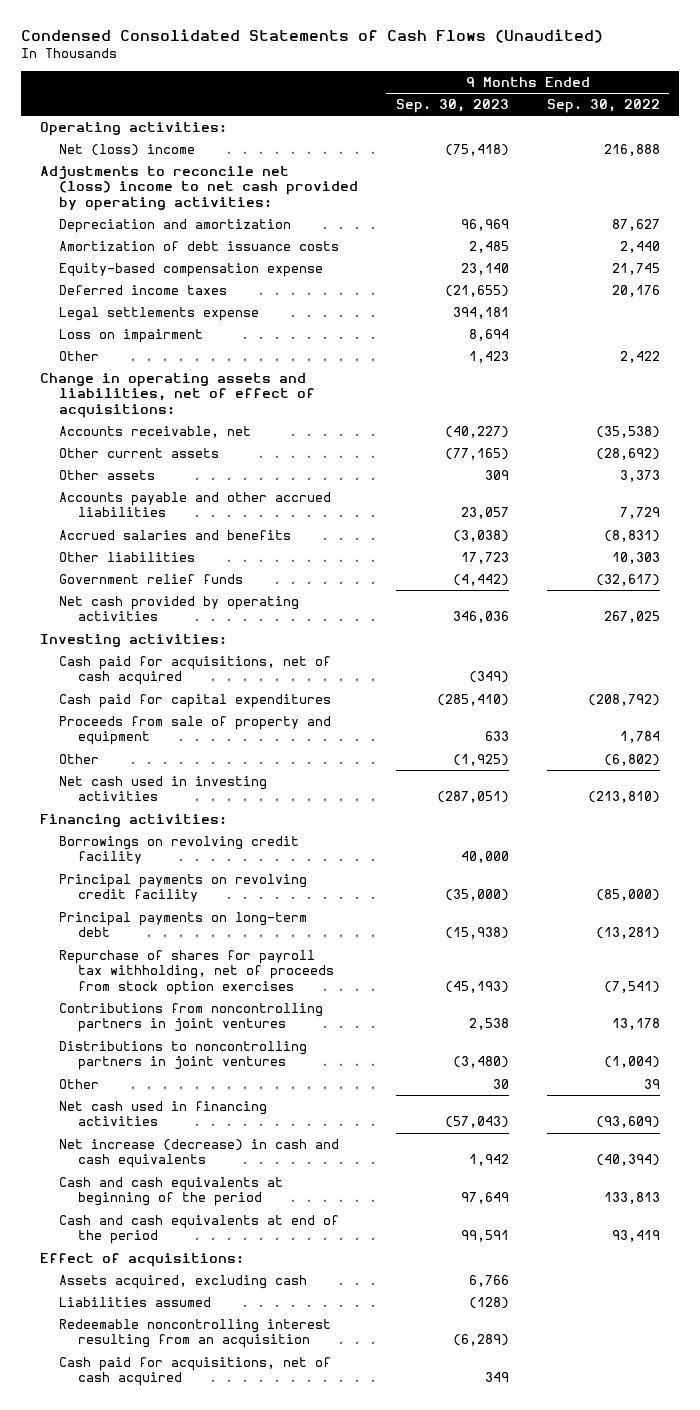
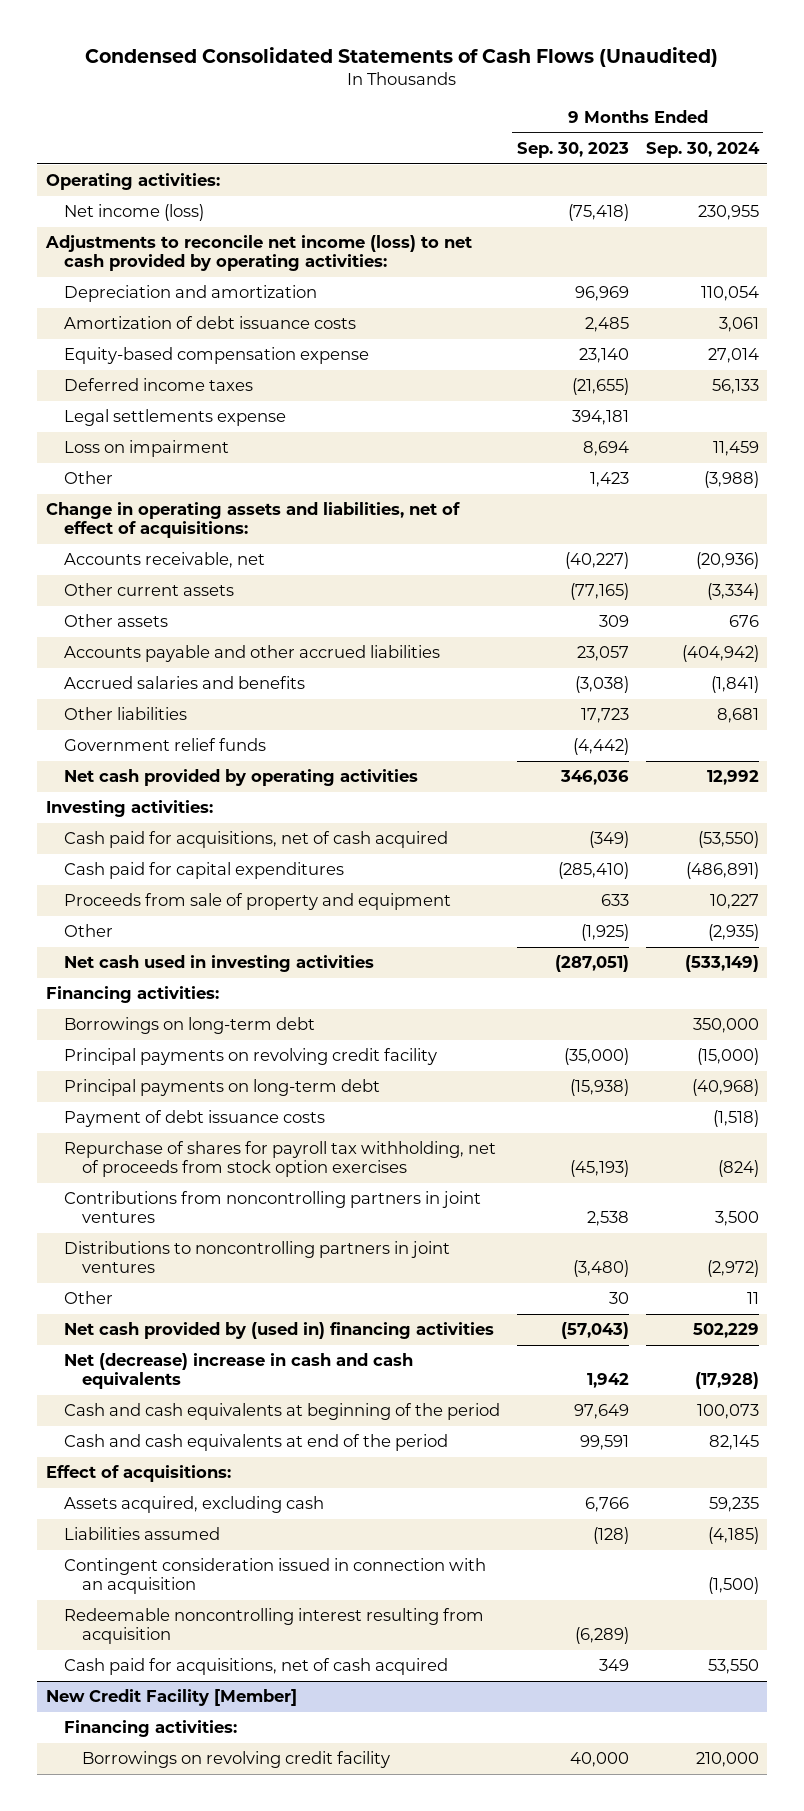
[546,98,660,113] Sep. 30, 2022 -> none
none -> [645,141,760,158] Sep. 30, 2024
[58,143,195,156] Net (loss) income -> [63,204,204,222] Net income (loss)
[40,165,358,211] Adjustments to reconcile net (loss) income to net cash provided by operating activities: -> [44,235,472,272] Adjustments to reconcile net income (loss) to net cash provided by operating activities:
[58,835,299,865] Borrowings on revolving credit facility -> none
none -> [63,1017,315,1035] Borrowings on long-term debt
none -> [63,1110,325,1128] Payment of debt issuance costs
[58,1100,267,1127] Net cash used in financing activities -> [63,1322,494,1340] Net cash provided by (used in) financing activities
[58,1138,339,1169] Net increase (decrease) in cash and cash equivalents -> [63,1353,413,1390] Net (decrease) increase in cash and cash equivalents
none -> [63,1558,486,1595] Contingent consideration issued in connection with an acquisition
[58,1318,331,1349] Redeemable noncontrolling interest resulting from an acquisition -> [63,1608,484,1645] Redeemable noncontrolling interest resulting from acquisition
none -> [45,1689,297,1707] New Credit Facility [Member]
none -> [63,1720,237,1738] Financing activities:
none -> [81,1751,390,1769] Borrowings on revolving credit facility

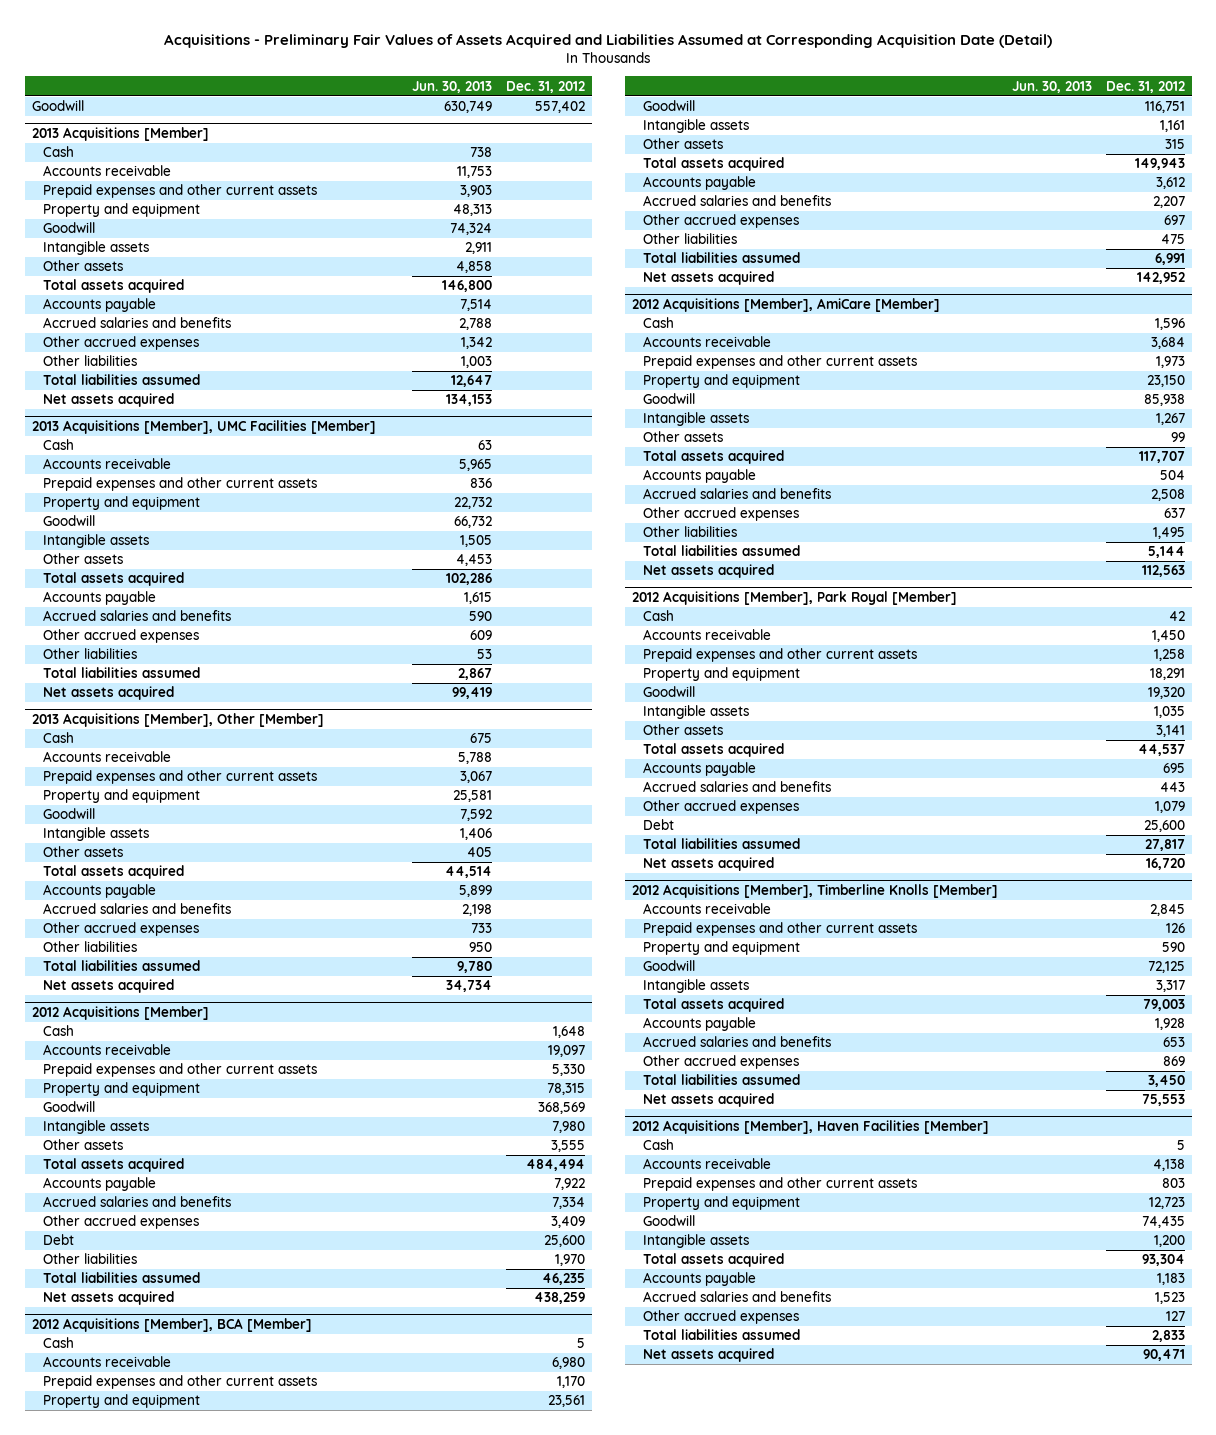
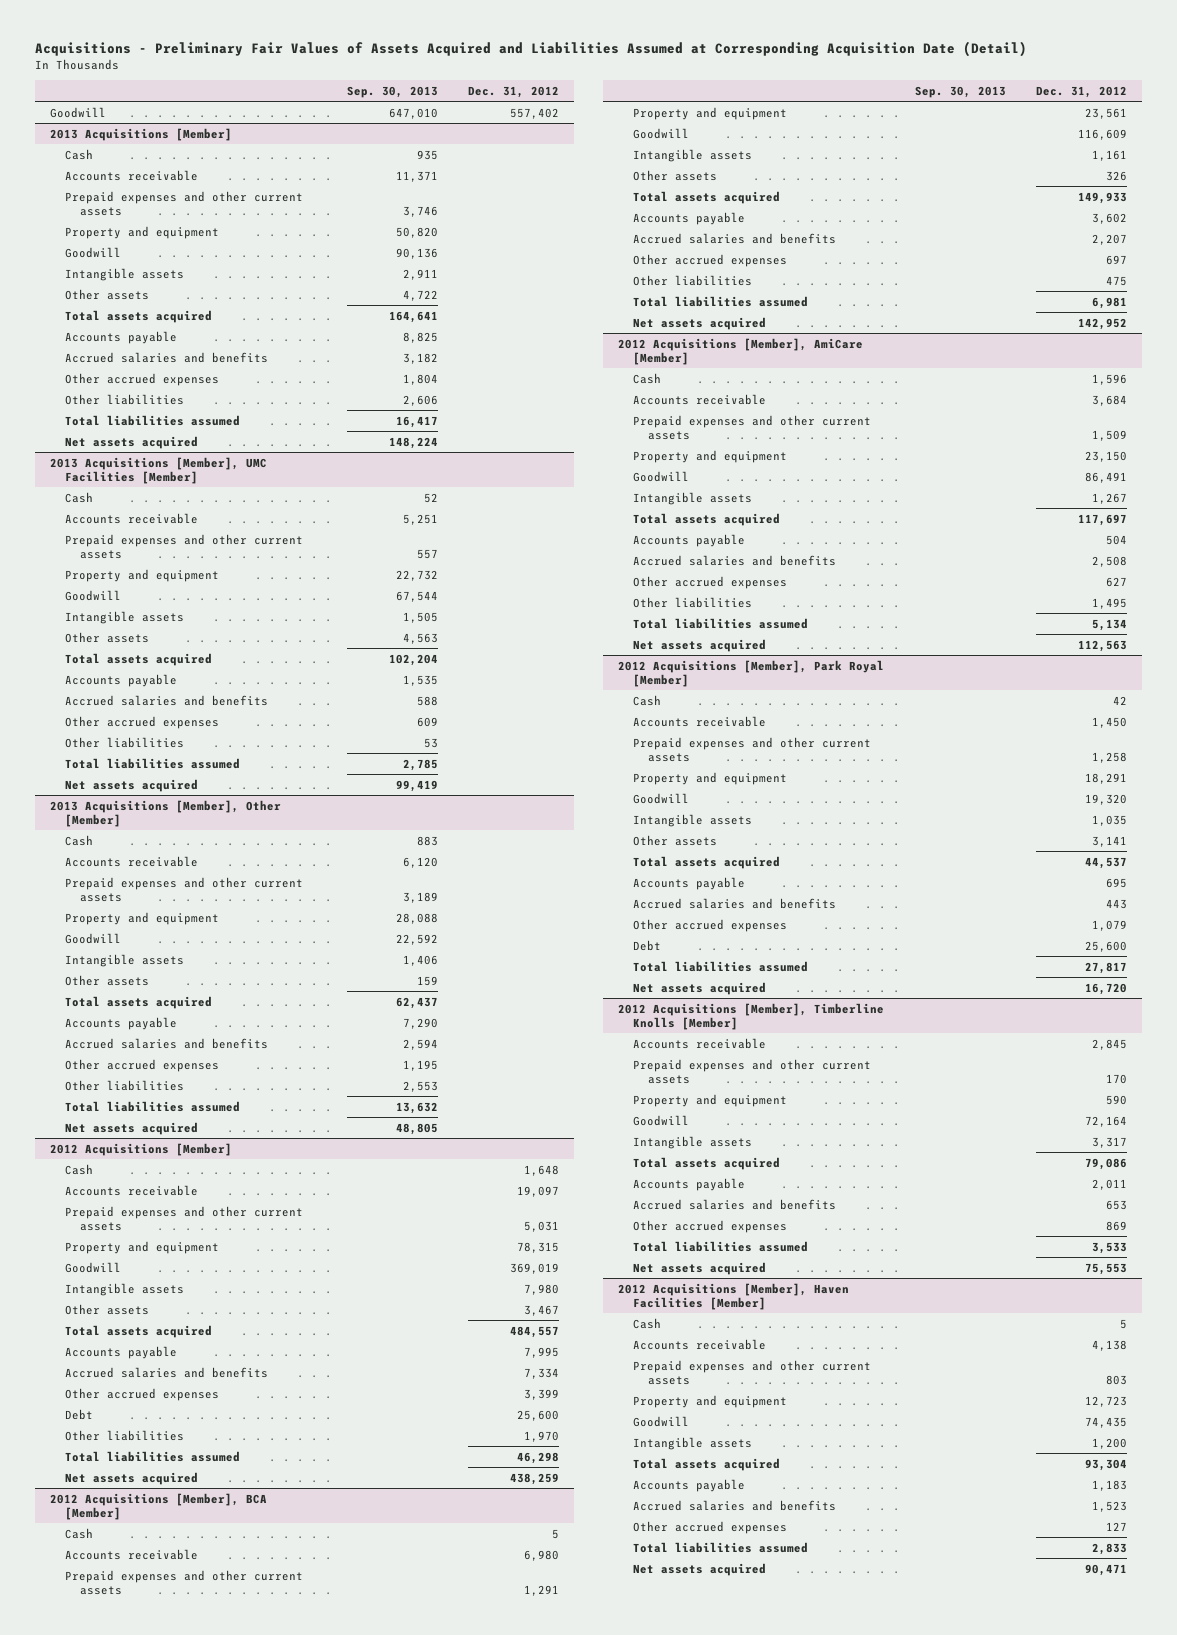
[411,80,492,93] Jun. 30, 2013 -> none
none -> [346,85,438,98] Sep. 30, 2013
[551,1064,585,1077] 5,330 -> [524,1220,560,1232] 5,031
[537,1102,585,1115] 368,569 -> [510,1262,560,1274] 369,019
[550,1140,585,1153] 3,555 -> [524,1304,560,1316] 3,467
[525,1159,585,1172] 484,494 -> [510,1325,560,1338] 484,557
[553,1178,585,1191] 7,922 -> [524,1346,560,1358] 7,995
[550,1216,585,1229] 3,409 -> [524,1388,560,1400] 3,399
[541,1273,585,1286] 46,235 -> [517,1451,560,1464] 46,298
[556,1376,585,1389] 1,170 -> [524,1584,560,1596] 1,291
[1144,101,1185,114] 116,751 -> [1078,128,1128,140] 116,609
[1164,139,1185,150] 315 -> [1106,170,1128,181] 326
[1134,158,1185,171] 149,943 -> [1078,191,1128,204] 149,933
[1155,177,1185,190] 3,612 -> [1092,212,1128,224] 3,602
[1154,253,1185,266] 6,991 -> [1092,296,1128,309] 6,981
[1155,356,1185,369] 1,973 -> [1092,429,1128,441] 1,509
[1143,394,1185,407] 85,938 -> [1085,471,1128,483] 86,491
[642,431,723,443] Other assets -> none
[1138,451,1185,464] 117,707 -> [1078,513,1128,526] 117,697
[1163,508,1185,519] 637 -> [1106,576,1128,587] 627
[1147,546,1185,559] 5,144 -> [1092,618,1128,631] 5,134
[1165,923,1185,934] 126 -> [1106,1073,1128,1084] 170
[1147,961,1185,974] 72,125 -> [1085,1115,1128,1127] 72,164
[1142,999,1185,1012] 79,003 -> [1085,1157,1128,1170] 79,086
[1154,1018,1185,1031] 1,928 -> [1092,1178,1128,1190] 2,011
[1147,1075,1185,1088] 3,450 -> [1092,1241,1128,1254] 3,533

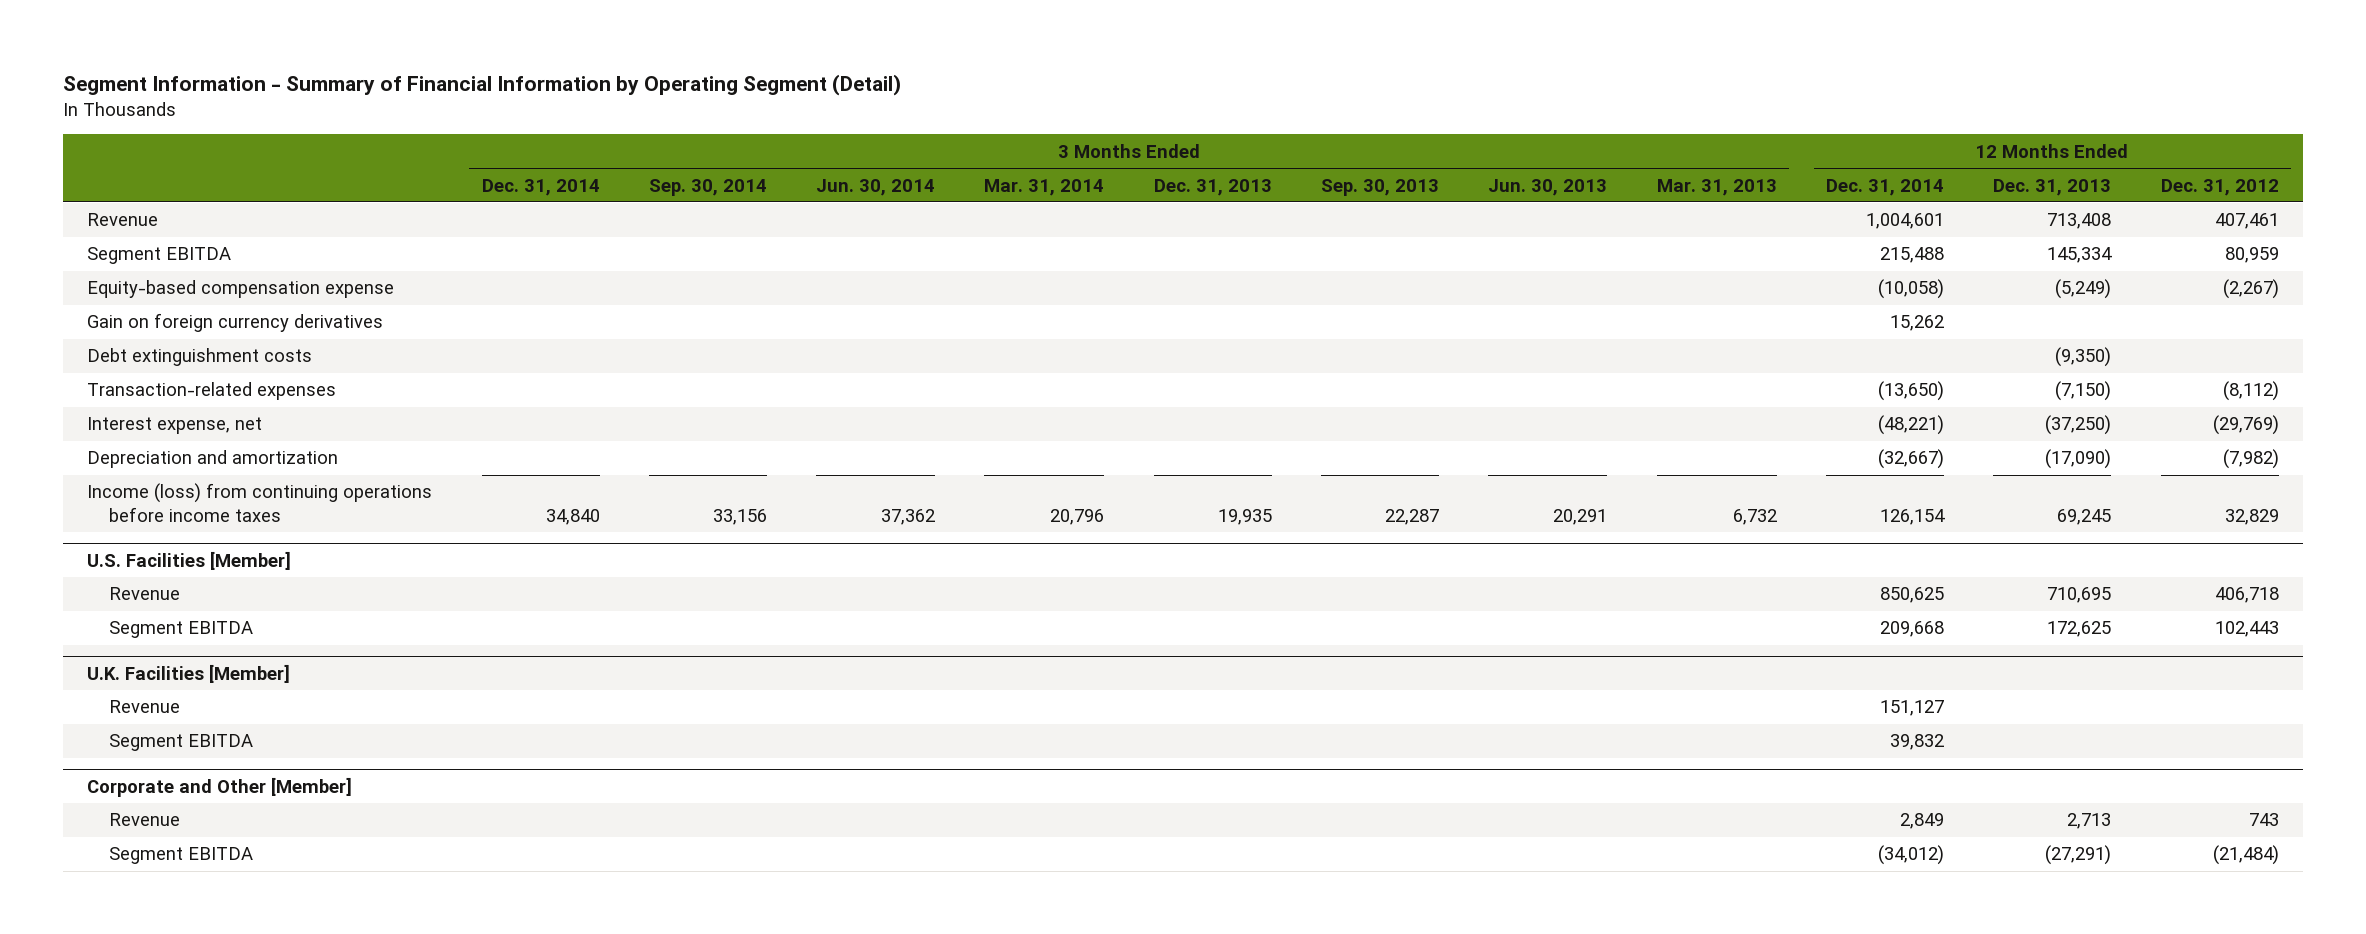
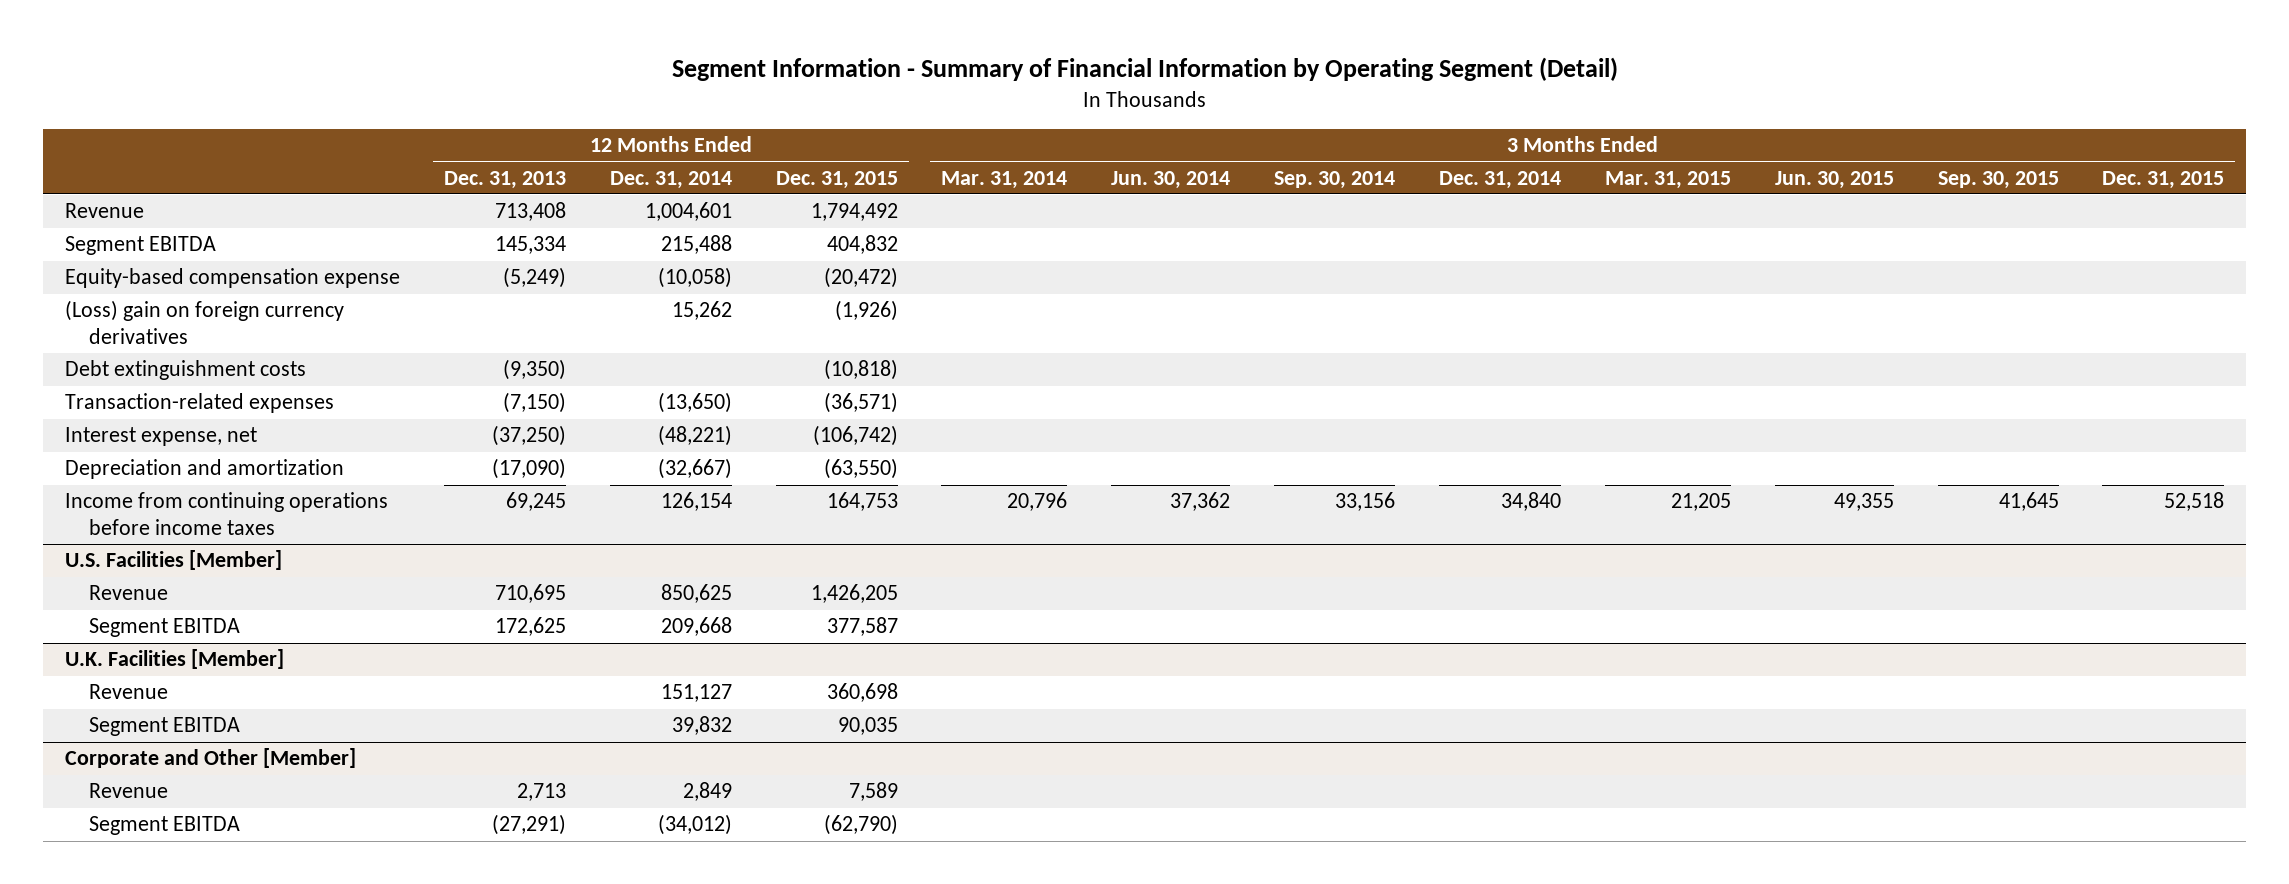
[1153,178,1272,196] Dec. 31, 2013 -> none
[1321,178,1440,196] Sep. 30, 2013 -> none
[1488,178,1608,196] Jun. 30, 2013 -> none
[1656,178,1777,196] Mar. 31, 2013 -> none
[2160,178,2279,196] Dec. 31, 2012 -> none
none -> [775,170,898,189] Dec. 31, 2015
none -> [1604,170,1731,189] Mar. 31, 2015
none -> [1774,170,1894,189] Jun. 30, 2015
none -> [1937,170,2059,189] Sep. 30, 2015
none -> [2102,170,2225,189] Dec. 31, 2015
[87,313,384,333] Gain on foreign currency derivatives -> [64,300,344,345] (Loss) gain on foreign currency derivatives
[87,483,433,522] Income (loss) from continuing operations before income taxes -> [64,492,388,536] Income from continuing operations before income taxes

